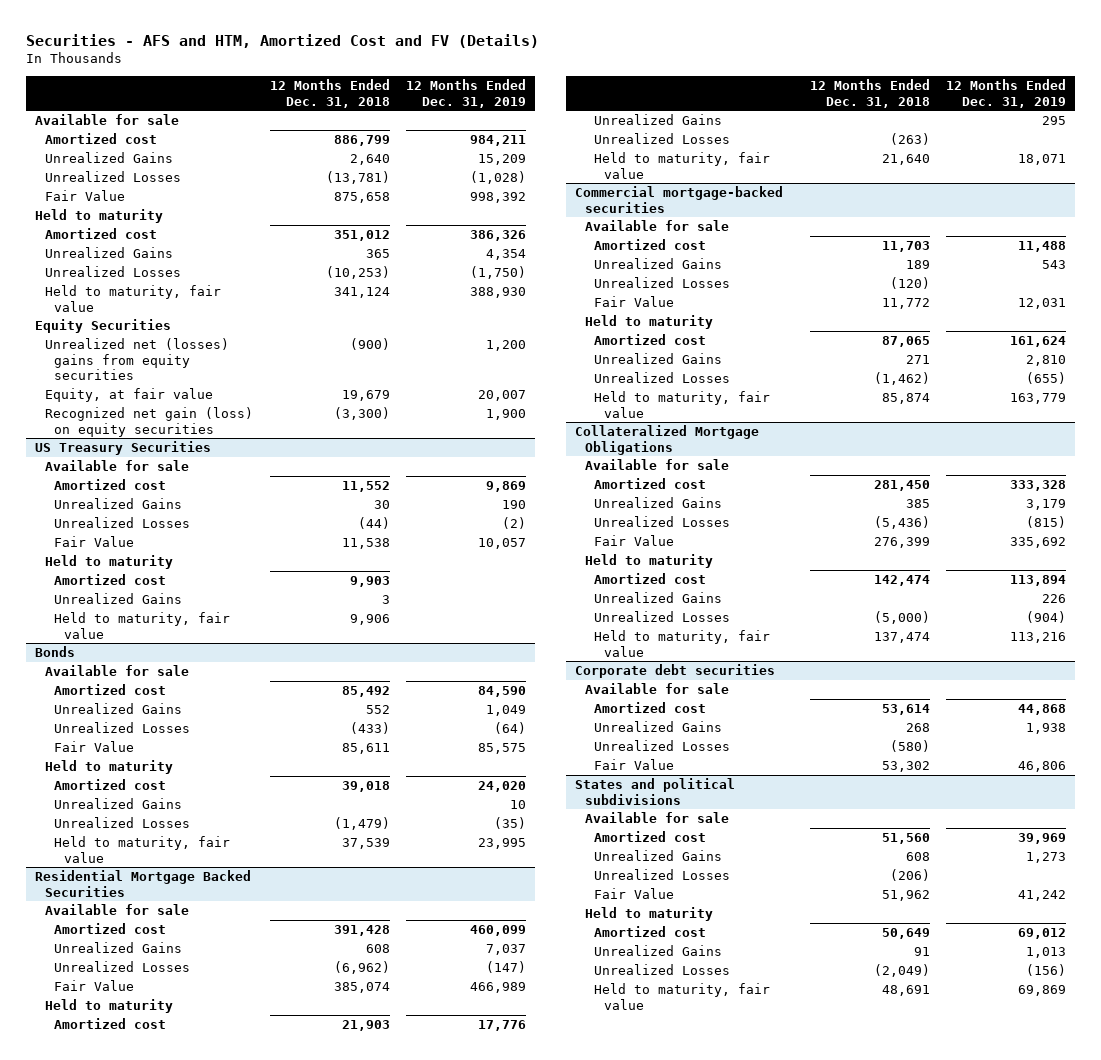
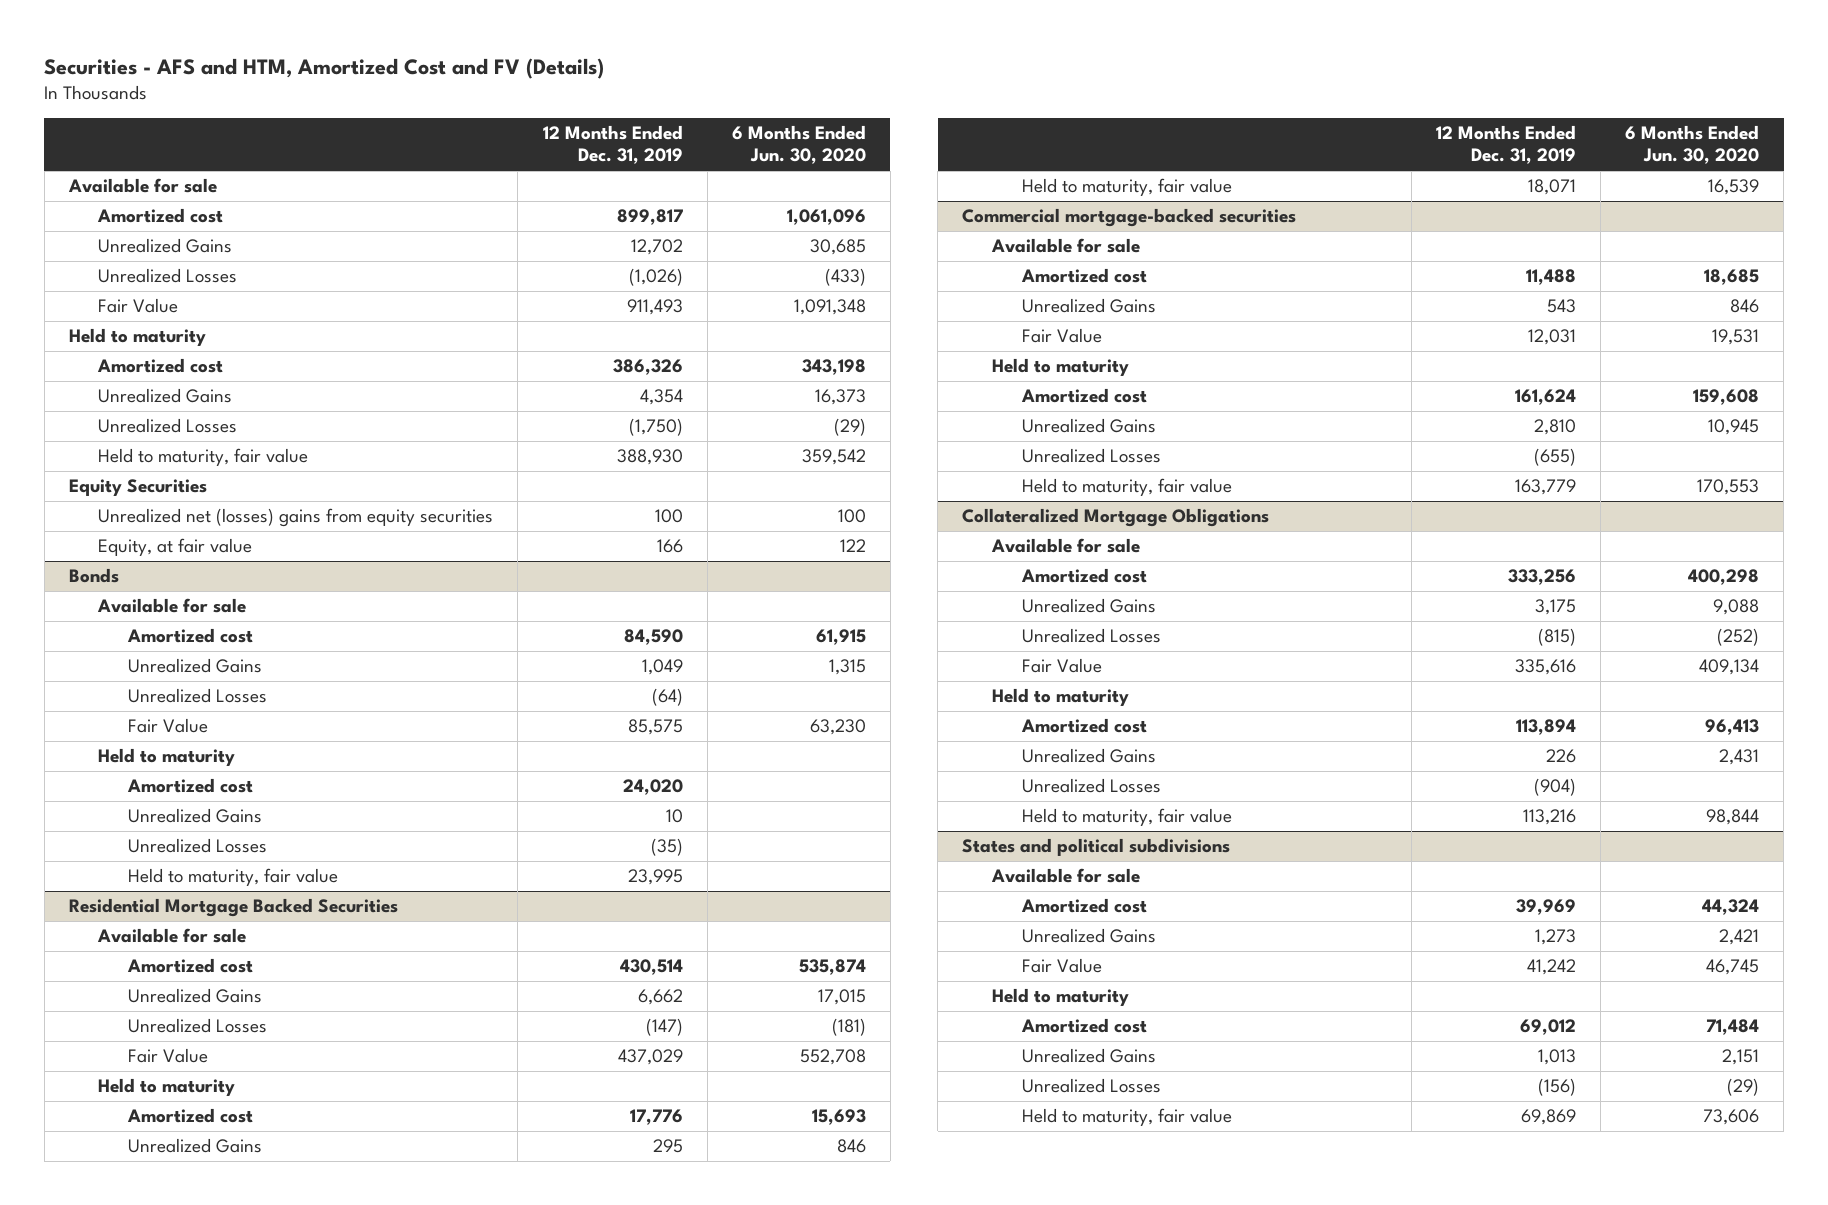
[269,78,390,108] 12 Months Ended Dec. 31, 2018 -> none
none -> [731,125,866,165] 6 Months Ended Jun. 30, 2020
[470,135,527,147] 984,211 -> [616,209,683,226] 899,817
[478,154,527,166] 15,209 -> [630,239,683,256] 12,702
[470,171,527,185] (1,028) -> [628,268,683,287] (1,026)
[470,192,527,204] 998,392 -> [626,299,683,316] 911,493
[44,407,253,437] Recognized net gain (loss) on equity securities -> none
[34,441,211,456] US Treasury Securities -> none
[44,460,189,472] Available for sale -> none
[54,479,167,491] Amortized cost -> none
[54,498,183,510] Unrealized Gains -> none
[54,517,191,529] Unrealized Losses -> none
[54,536,135,548] Fair Value -> none
[44,555,173,570] Held to maturity -> none
[54,574,167,586] Amortized cost -> none
[54,593,183,605] Unrealized Gains -> none
[54,612,231,639] Held to maturity, fair value -> none
[486,340,527,352] 1,200 -> [654,509,683,524] 100
[478,390,527,402] 20,007 -> [656,539,683,554] 166
[470,925,527,937] 460,099 -> [619,959,683,976] 430,514
[486,944,527,956] 7,037 -> [637,989,683,1006] 6,662
[470,982,527,994] 466,989 -> [617,1049,683,1066] 437,029
[594,133,731,145] Unrealized Losses -> none
[594,277,731,289] Unrealized Losses -> none
[1010,480,1067,492] 333,328 -> [1508,569,1577,586] 333,256
[1026,499,1067,511] 3,179 -> [1535,599,1577,616] 3,175
[1010,537,1067,549] 335,692 -> [1515,659,1577,676] 335,616
[574,664,775,679] Corporate debt securities -> none
[584,683,729,695] Available for sale -> none
[594,702,707,714] Amortized cost -> none
[594,721,723,733] Unrealized Gains -> none
[594,740,731,752] Unrealized Losses -> none
[594,759,675,771] Fair Value -> none
[594,869,731,881] Unrealized Losses -> none

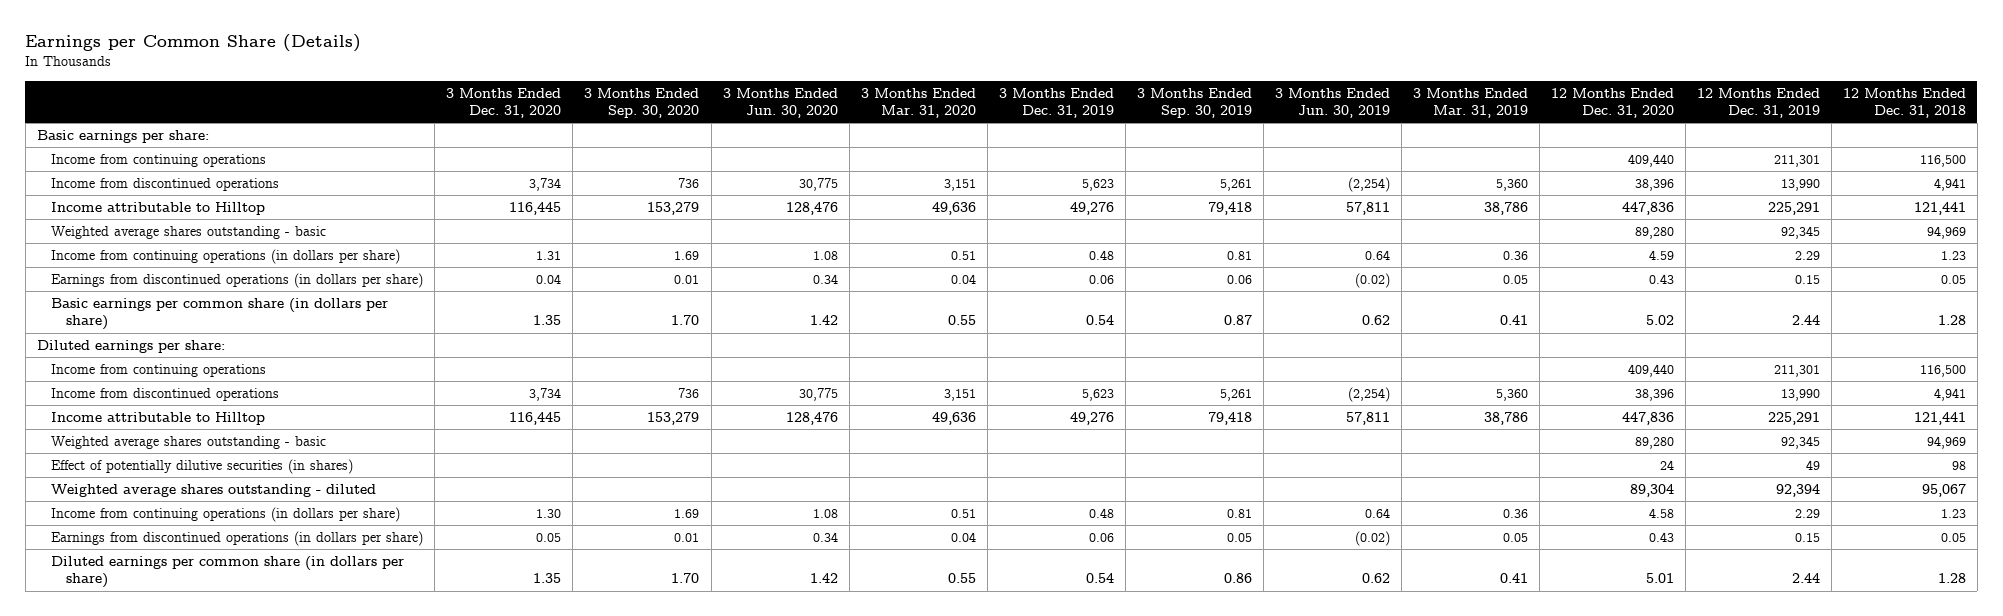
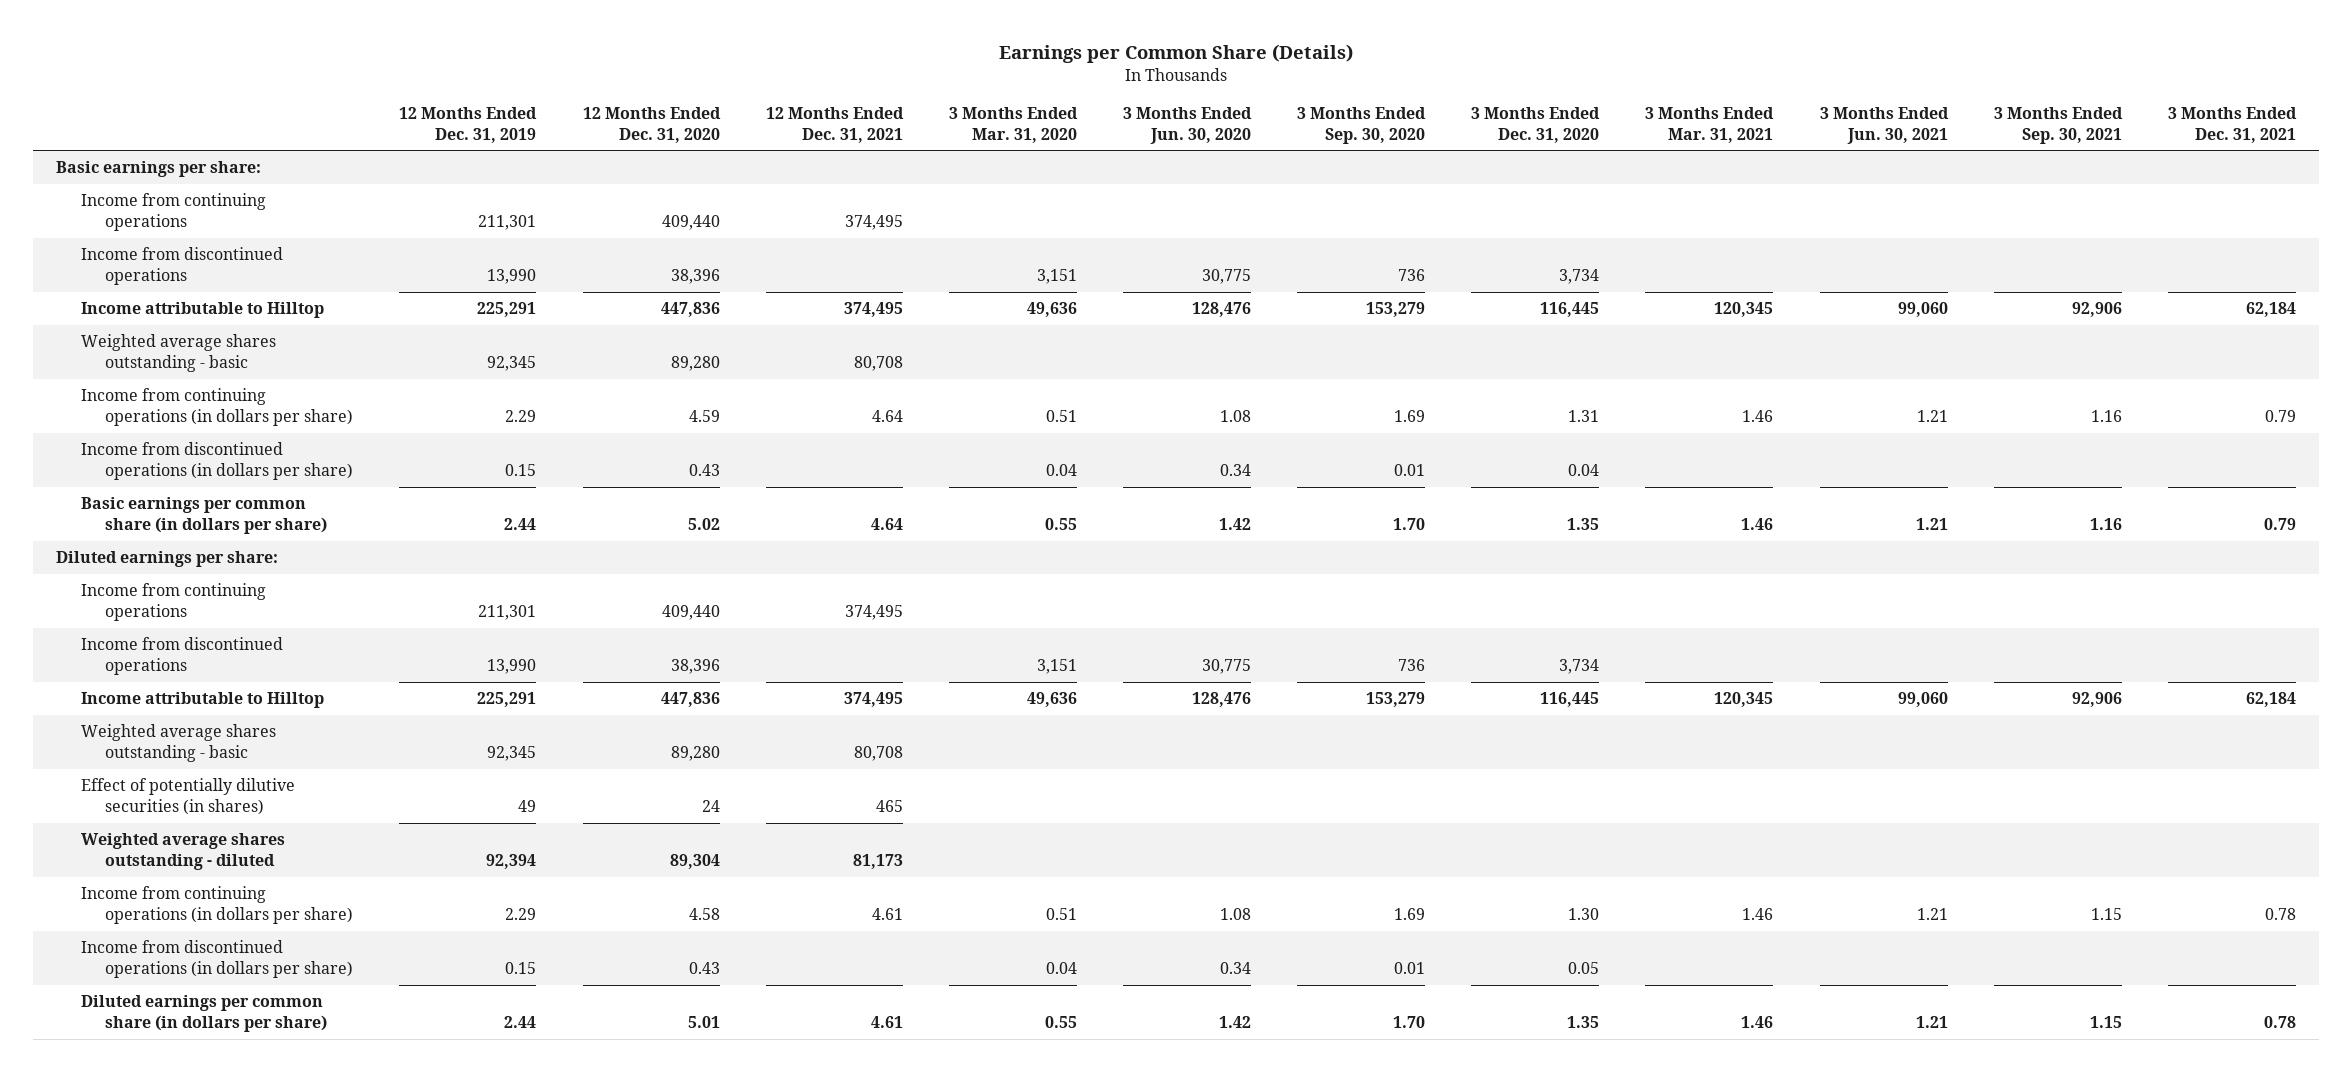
[998,87,1114,118] 3 Months Ended Dec. 31, 2019 -> none
[1136,87,1252,118] 3 Months Ended Sep. 30, 2019 -> none
[1274,87,1390,118] 3 Months Ended Jun. 30, 2019 -> none
[1412,87,1528,118] 3 Months Ended Mar. 31, 2019 -> none
[1842,87,1966,118] 12 Months Ended Dec. 31, 2018 -> none
none -> [765,107,904,143] 12 Months Ended Dec. 31, 2021
none -> [1645,107,1775,143] 3 Months Ended Mar. 31, 2021
none -> [1819,107,1949,144] 3 Months Ended Jun. 30, 2021
none -> [1993,107,2123,144] 3 Months Ended Sep. 30, 2021
none -> [2167,107,2297,143] 3 Months Ended Dec. 31, 2021
[51,273,424,289] Earnings from discontinued operations (in dollars per share) -> [80,442,354,480] Income from discontinued operations (in dollars per share)
[51,531,424,547] Earnings from discontinued operations (in dollars per share) -> [80,940,354,978] Income from discontinued operations (in dollars per share)

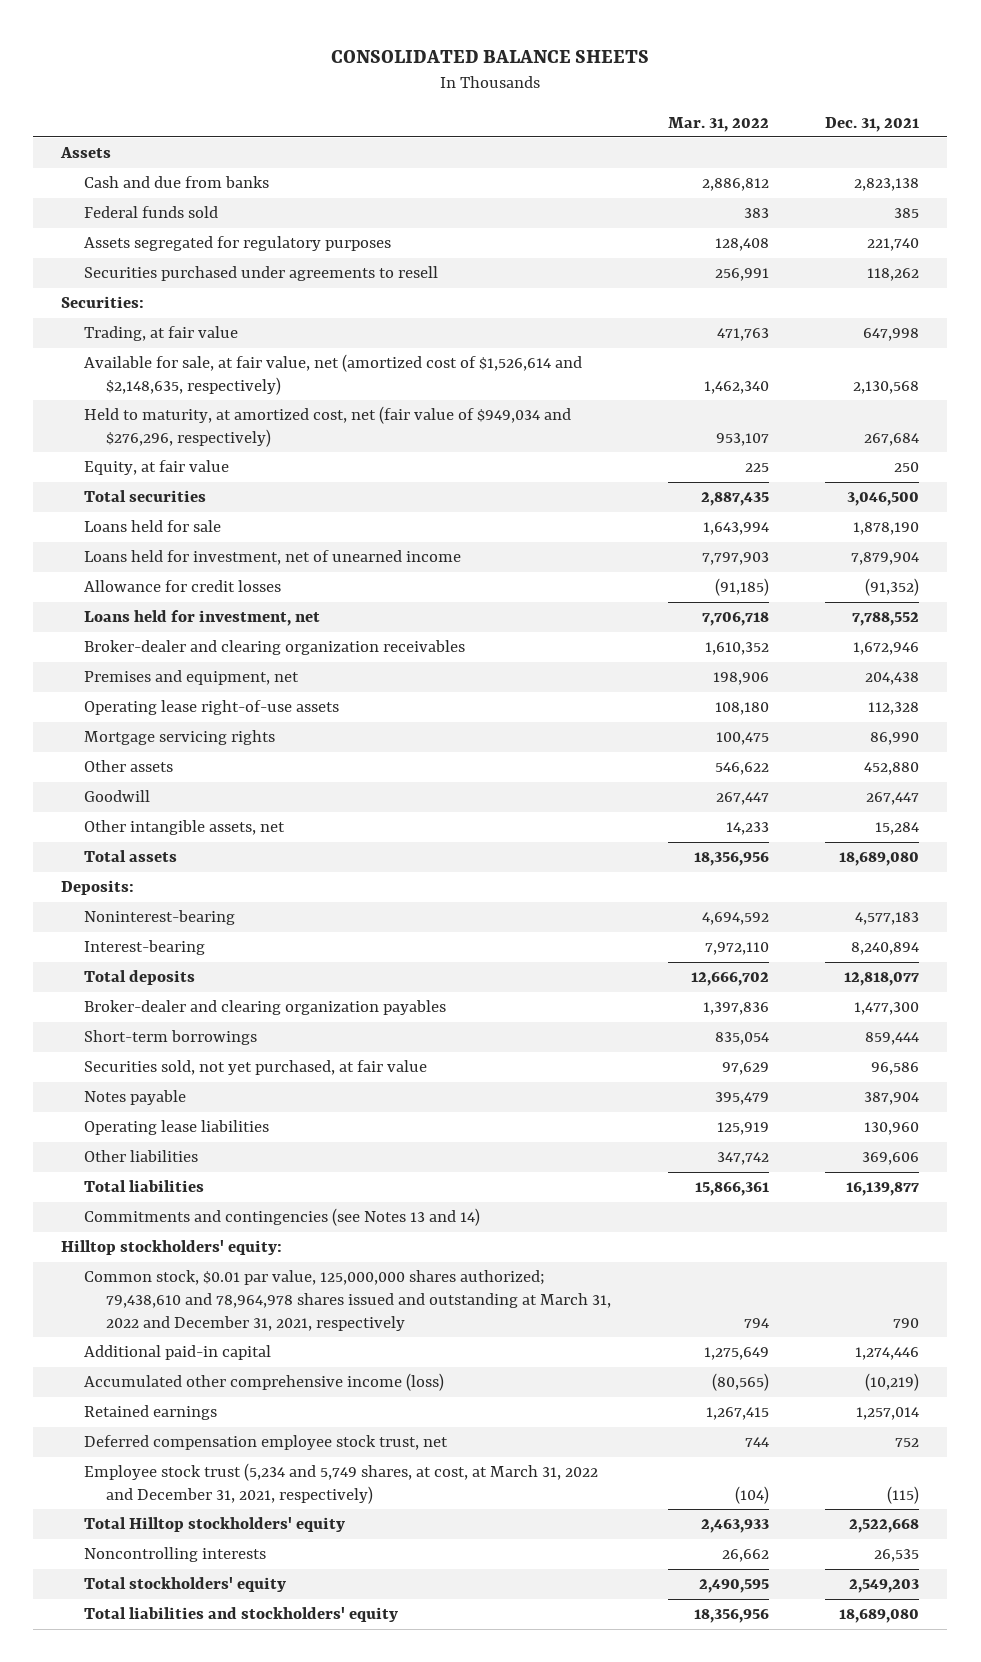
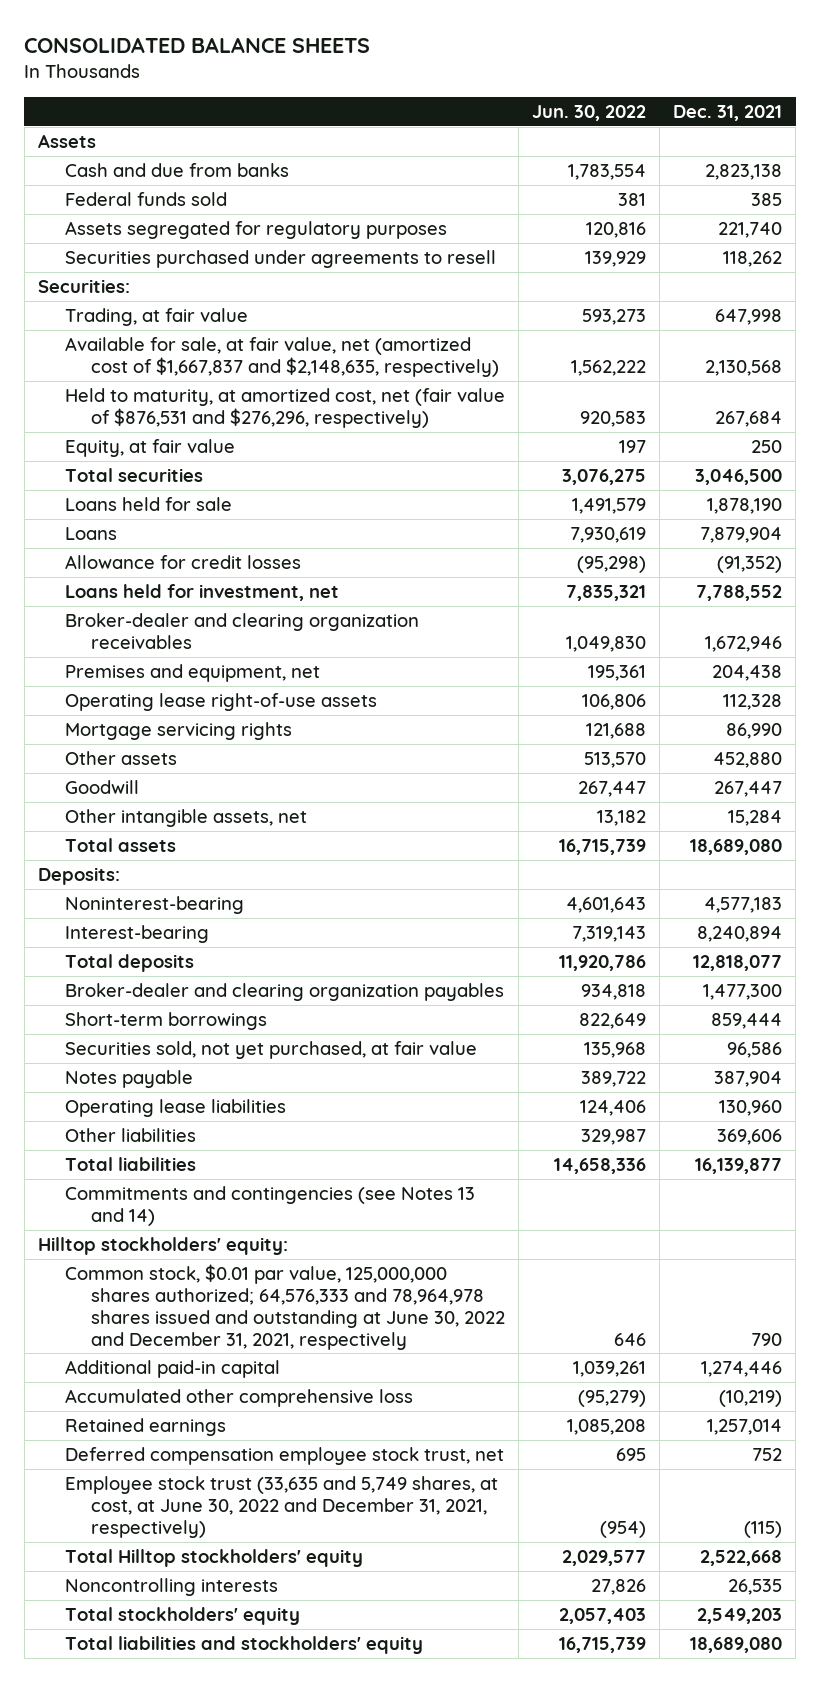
[667,116,769,132] Mar. 31, 2022 -> none
none -> [532,104,647,121] Jun. 30, 2022
[83,354,582,396] Available for sale, at fair value, net (amortized cost of $1,526,614 and $2,148,635, respectively) -> [64,337,500,377] Available for sale, at fair value, net (amortized cost of $1,667,837 and $2,148,635, respectively)
[83,406,571,448] Held to maturity, at amortized cost, net (fair value of $949,034 and $276,296, respectively) -> [64,388,505,428] Held to maturity, at amortized cost, net (fair value of $876,531 and $276,296, respectively)
[83,550,461,566] Loans held for investment, net of unearned income -> [64,527,117,541] Loans
[83,1270,612,1331] Common stock, $0.01 par value, 125,000,000 shares authorized; 79,438,610 and 78,964,978 shares issued and outstanding at March 31, 2022 and December 31, 2021, respectively -> [64,1264,506,1350] Common stock, $0.01 par value, 125,000,000 shares authorized; 64,576,333 and 78,964,978 shares issued and outstanding at June 30, 2022 and December 31, 2021, respectively
[83,1373,444,1392] Accumulated other comprehensive income (loss) -> [64,1389,413,1408] Accumulated other comprehensive loss
[83,1463,598,1505] Employee stock trust (5,234 and 5,749 shares, at cost, at March 31, 2022 and December 31, 2021, respectively) -> [64,1476,498,1538] Employee stock trust (33,635 and 5,749 shares, at cost, at June 30, 2022 and December 31, 2021, respectively)

